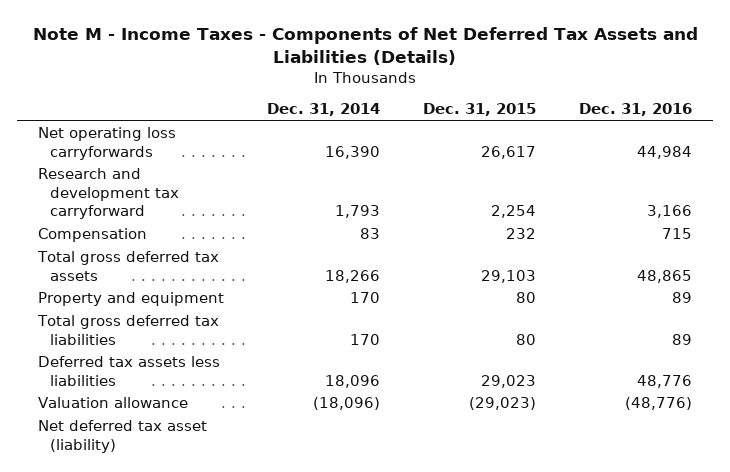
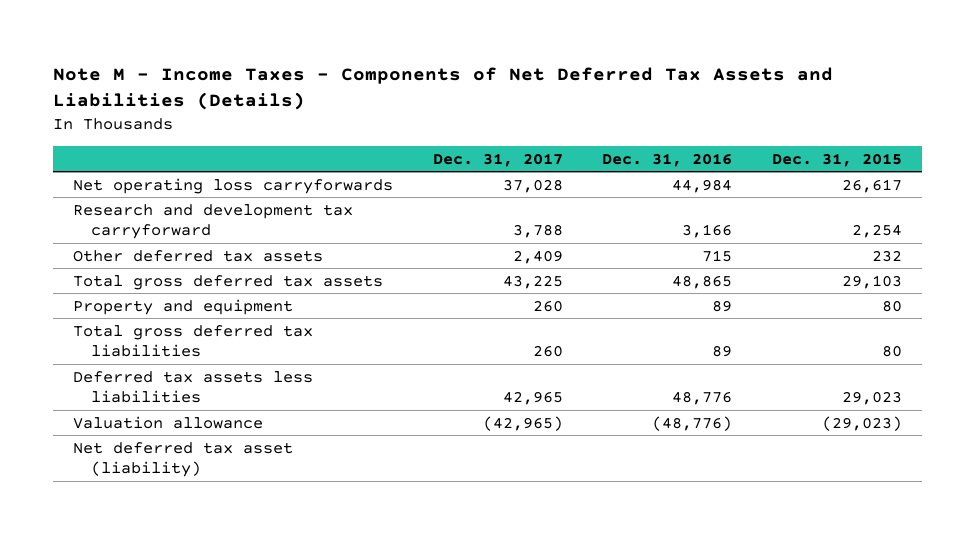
[267,103,381,117] Dec. 31, 2014 -> none
none -> [432,152,563,167] Dec. 31, 2017
[38,227,148,242] Compensation -> [73,249,324,262] Other deferred tax assets

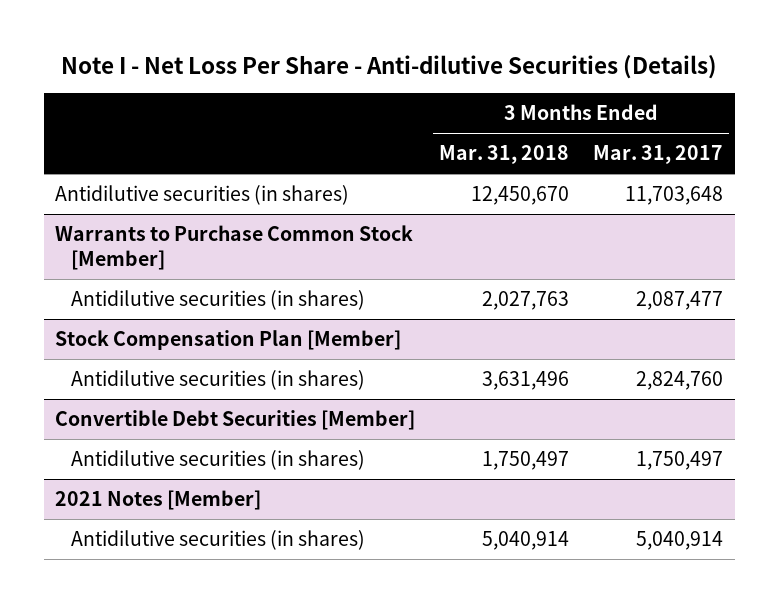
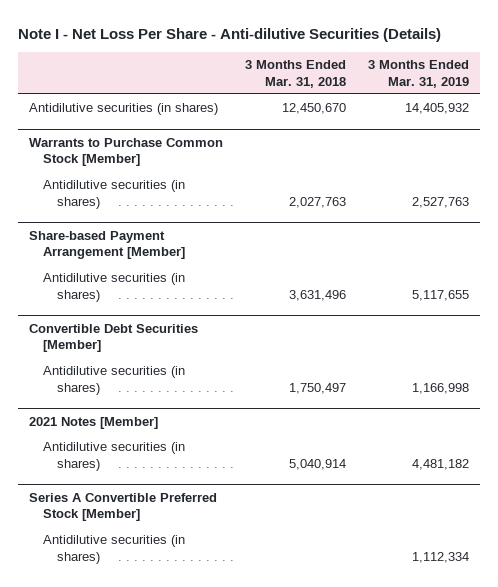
[592,145,723,165] Mar. 31, 2017 -> none
none -> [367,59,469,88] 3 Months Ended Mar. 31, 2019
[55,330,402,351] Stock Compensation Plan [Member] -> [29,230,186,260] Share-based Payment Arrangement [Member]
none -> [29,492,218,522] Series A Convertible Preferred Stock [Member]
none -> [43,535,186,564] Antidilutive securities (in shares)

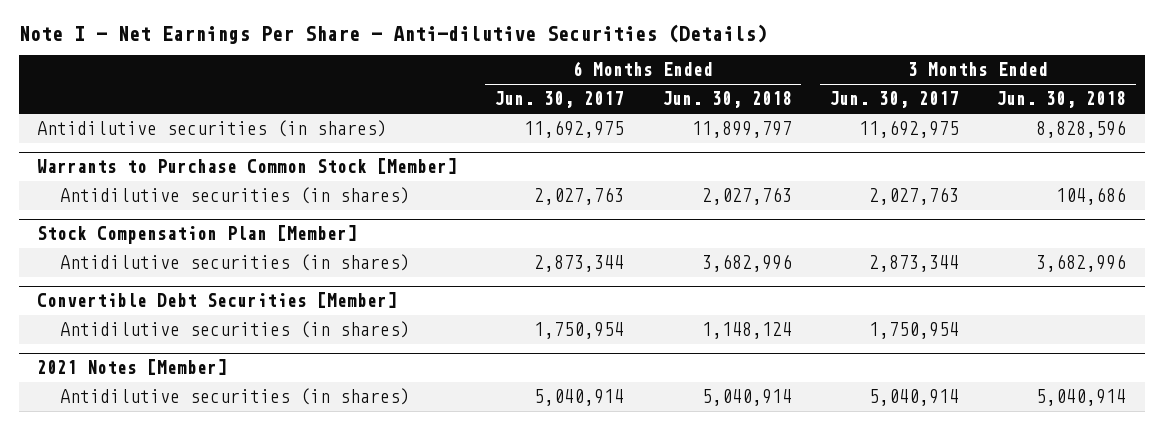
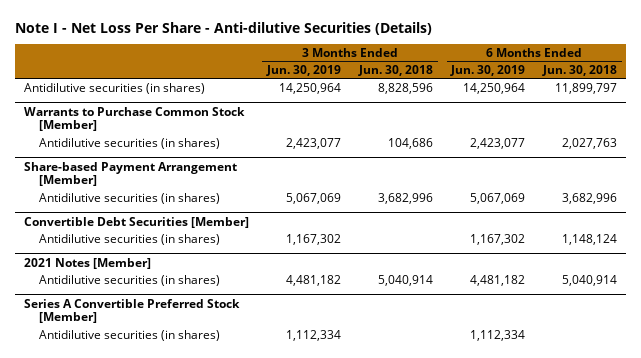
[18,23,767,44] Note I - Net Earnings Per Share - Anti-dilutive Securities (Details) -> [14,21,432,35] Note I - Net Loss Per Share - Anti-dilutive Securities (Details)
[494,91,625,109] Jun. 30, 2017 -> none
[828,91,959,109] Jun. 30, 2017 -> none
none -> [265,65,341,77] Jun. 30, 2019
none -> [450,65,526,77] Jun. 30, 2019
[37,225,358,245] Stock Compensation Plan [Member] -> [23,161,237,187] Share-based Payment Arrangement [Member]
none -> [23,298,240,324] Series A Convertible Preferred Stock [Member]
none -> [39,329,221,341] Antidilutive securities (in shares)

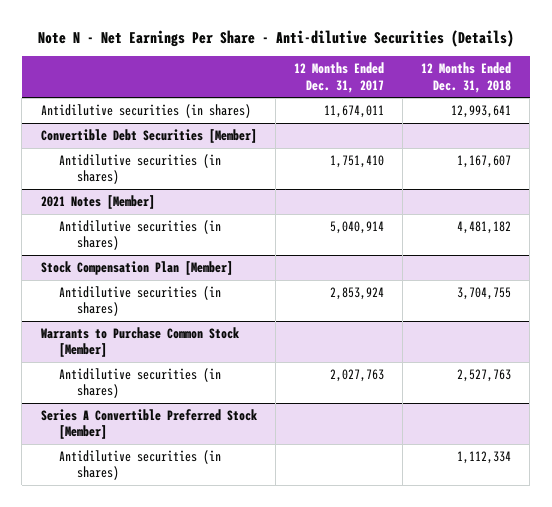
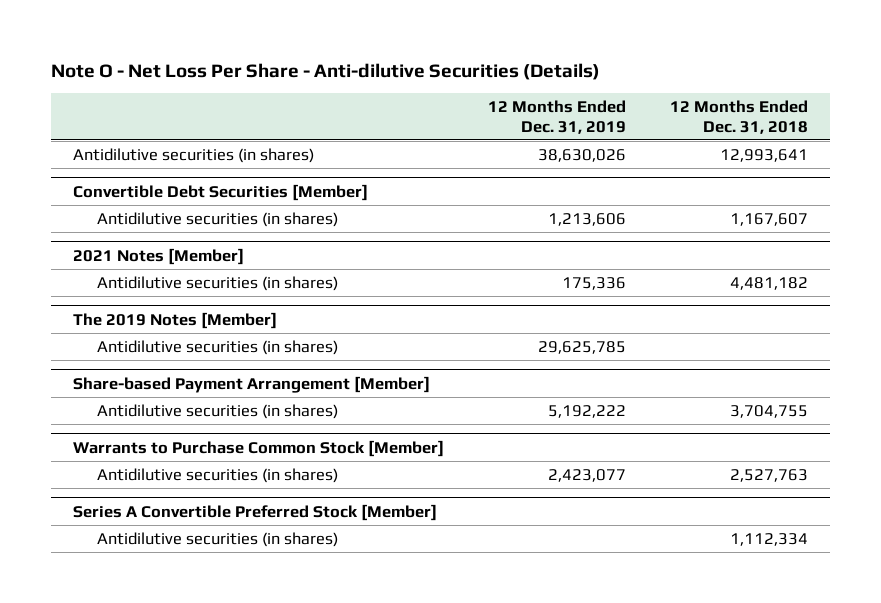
[37,29,514,47] Note N - Net Earnings Per Share - Anti-dilutive Securities (Details) -> [51,62,601,80] Note O - Net Loss Per Share - Anti-dilutive Securities (Details)
[293,62,384,93] 12 Months Ended Dec. 31, 2017 -> none
none -> [488,99,627,134] 12 Months Ended Dec. 31, 2019
none -> [73,311,278,329] The 2019 Notes [Member]
none -> [96,339,338,355] Antidilutive securities (in shares)
[40,260,233,275] Stock Compensation Plan [Member] -> [73,375,431,393] Share-based Payment Arrangement [Member]

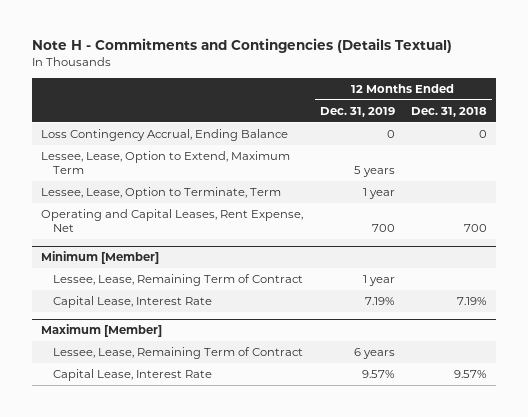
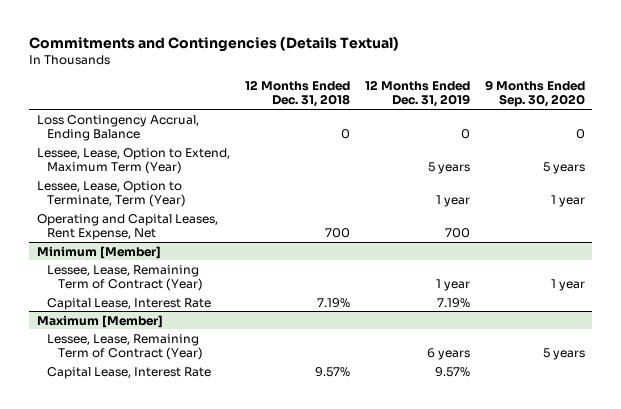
[32,38,453,54] Note H - Commitments and Contingencies (Details Textual) -> [28,36,399,52] Commitments and Contingencies (Details Textual)
none -> [484,80,585,108] 9 Months Ended Sep. 30, 2020
[40,151,290,175] Lessee, Lease, Option to Extend, Maximum Term -> [36,147,230,174] Lessee, Lease, Option to Extend, Maximum Term (Year)
[40,187,281,200] Lessee, Lease, Option to Terminate, Term -> [36,180,187,207] Lessee, Lease, Option to Terminate, Term (Year)
[52,274,303,287] Lessee, Lease, Remaining Term of Contract -> [47,264,203,291] Lessee, Lease, Remaining Term of Contract (Year)
[52,347,303,360] Lessee, Lease, Remaining Term of Contract -> [47,333,203,360] Lessee, Lease, Remaining Term of Contract (Year)

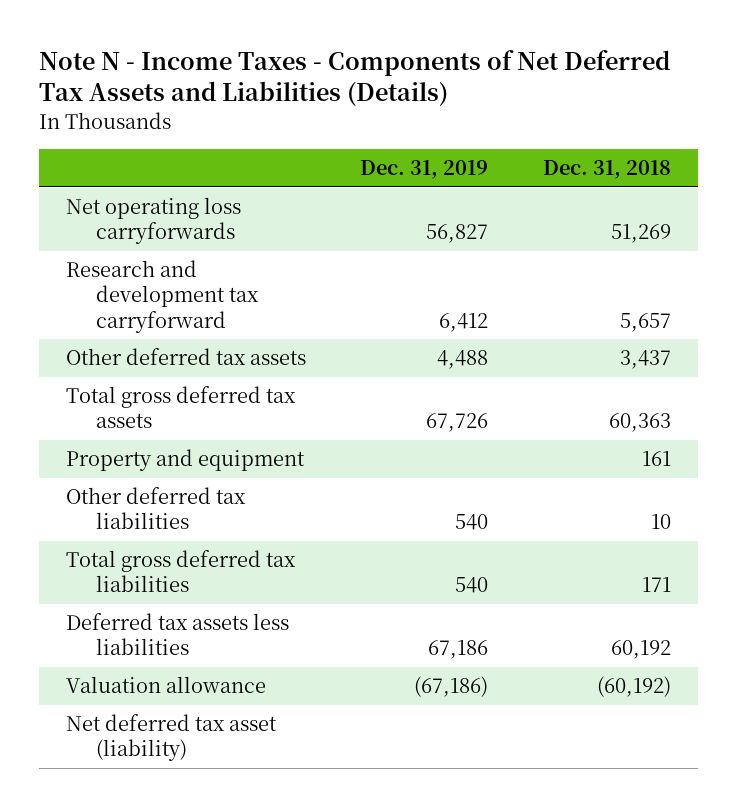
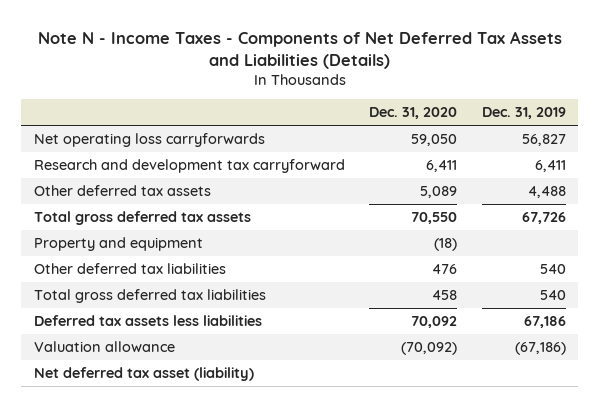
[542,160,671,180] Dec. 31, 2018 -> none
none -> [369,107,458,120] Dec. 31, 2020
[439,312,489,332] 6,412 -> [534,159,566,172] 6,411

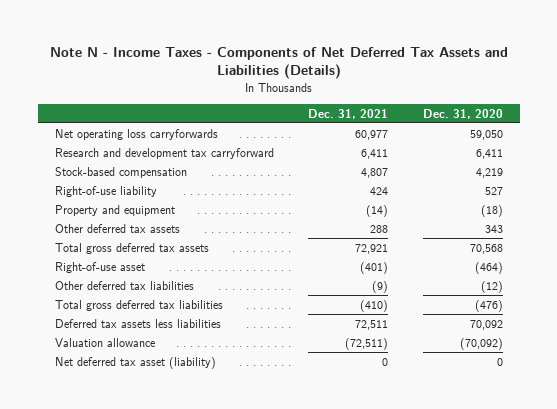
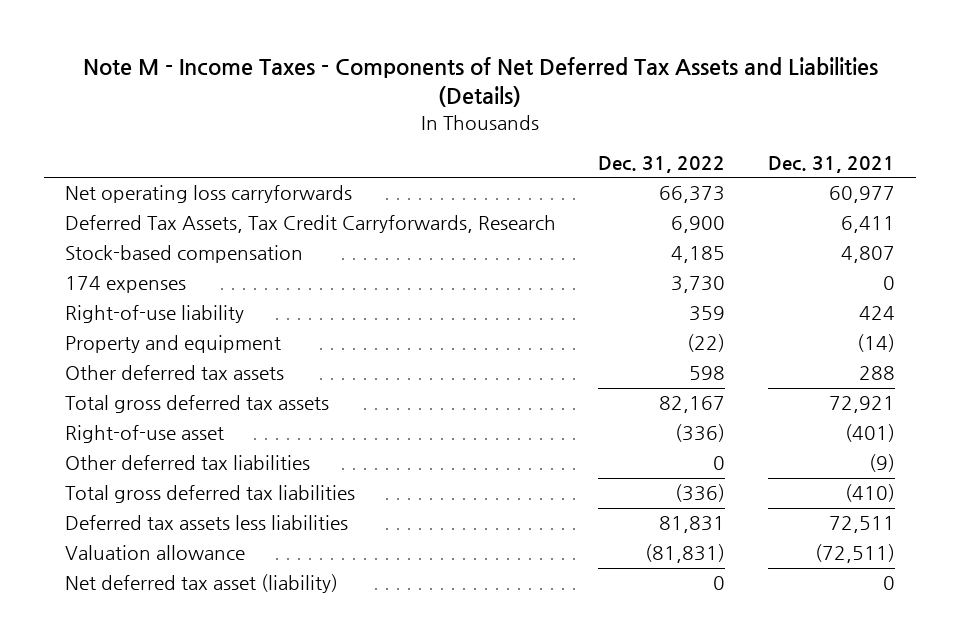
[49,46,508,80] Note N - Income Taxes - Components of Net Deferred Tax Assets and Liabilities (Details) -> [83,56,879,108] Note M - Income Taxes - Components of Net Deferred Tax Assets and Liabilities (Details)
[422,108,503,119] Dec. 31, 2020 -> none
none -> [598,156,726,174] Dec. 31, 2022
[54,147,274,159] Research and development tax carryforward -> [65,215,557,234] Deferred Tax Assets, Tax Credit Carryforwards, Research
none -> [65,276,187,294] 174 expenses

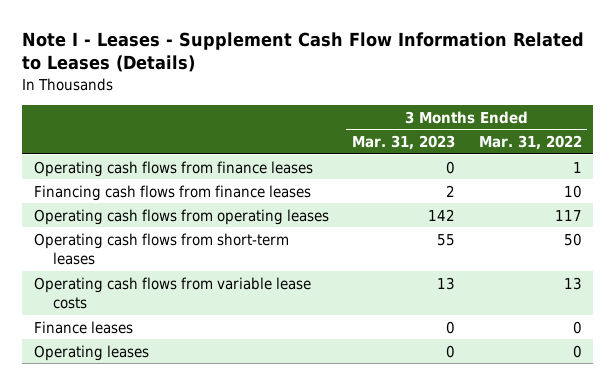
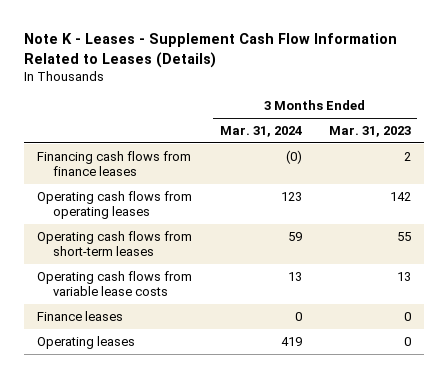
[22,31,585,73] Note I - Leases - Supplement Cash Flow Information Related to Leases (Details) -> [23,32,397,68] Note K - Leases - Supplement Cash Flow Information Related to Leases (Details)
[478,134,582,150] Mar. 31, 2022 -> none
none -> [219,125,302,137] Mar. 31, 2024
[33,160,313,177] Operating cash flows from finance leases -> none

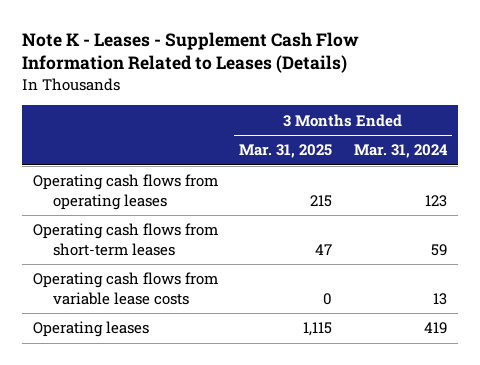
[328,125,411,137] Mar. 31, 2023 -> none
none -> [239,144,333,159] Mar. 31, 2025
[37,150,192,176] Financing cash flows from finance leases -> none
[37,310,124,321] Finance leases -> none

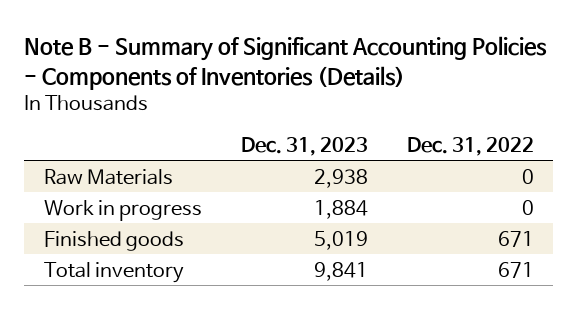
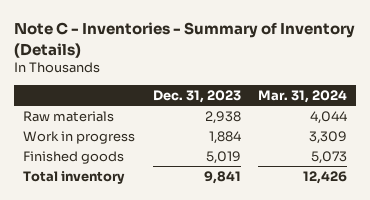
[24,35,548,90] Note B - Summary of Significant Accounting Policies - Components of Inventories (Details) -> [14,22,356,58] Note C - Inventories - Summary of Inventory (Details)
[406,136,534,156] Dec. 31, 2022 -> none
none -> [258,89,348,103] Mar. 31, 2024
[43,168,173,185] Raw Materials -> [23,110,115,122] Raw materials

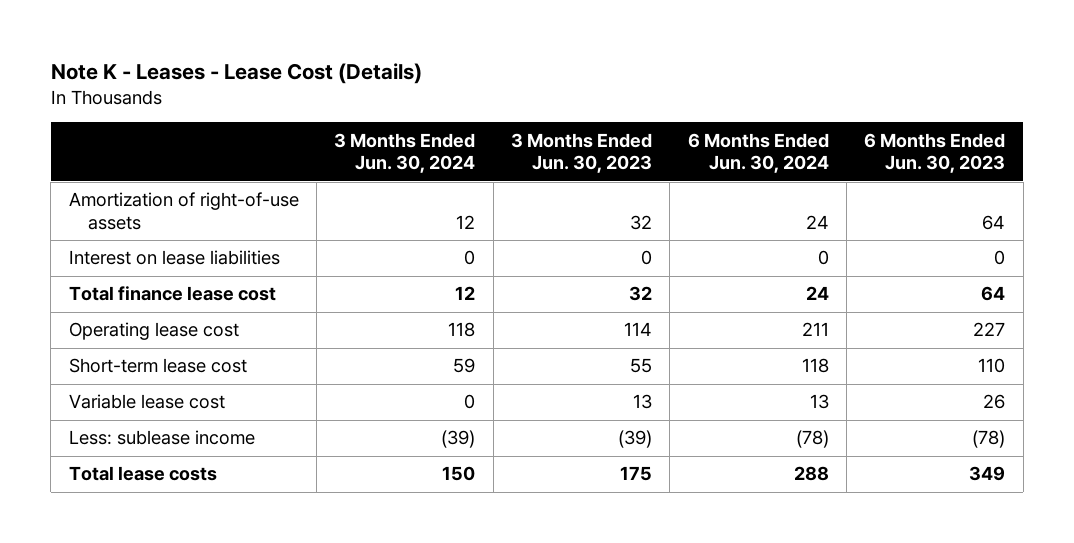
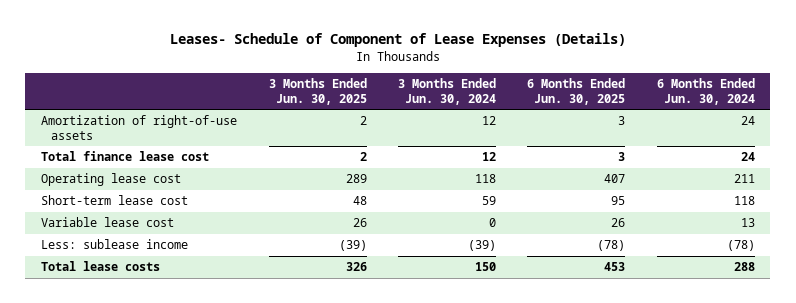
[50,63,422,85] Note K - Leases - Lease Cost (Details) -> [169,33,626,48] Leases- Schedule of Component of Lease Expenses (Details)
[510,132,652,174] 3 Months Ended Jun. 30, 2023 -> none
[864,132,1006,174] 6 Months Ended Jun. 30, 2023 -> none
none -> [268,78,367,105] 3 Months Ended Jun. 30, 2025
none -> [527,78,626,105] 6 Months Ended Jun. 30, 2025
[68,250,280,266] Interest on lease liabilities -> none

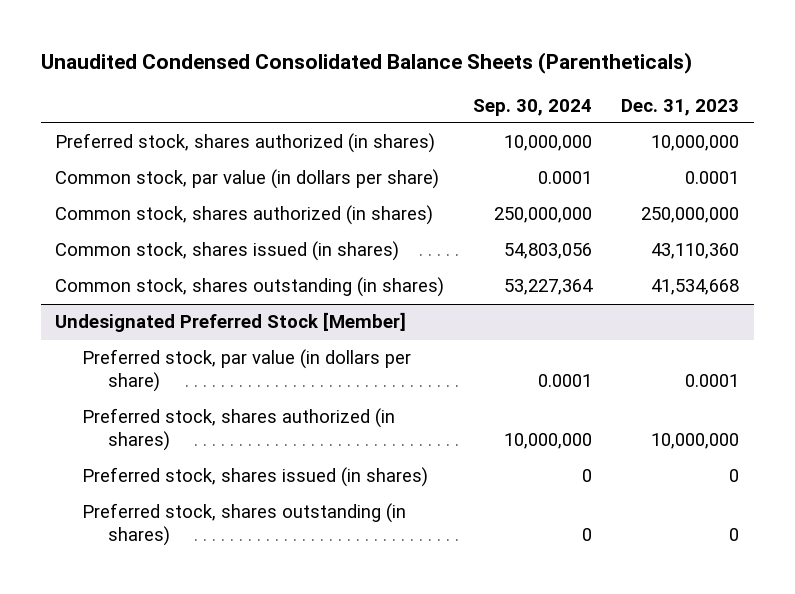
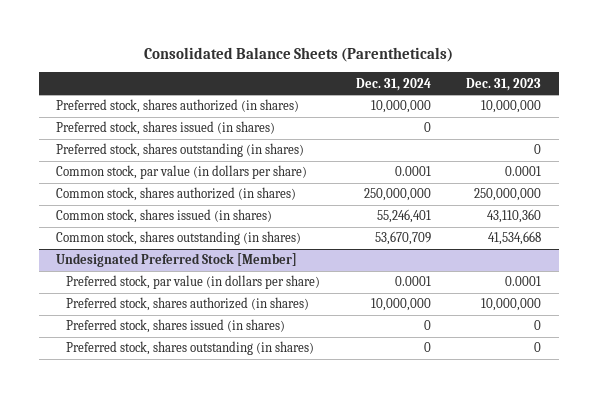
[40,52,692,75] Unaudited Condensed Consolidated Balance Sheets (Parentheticals) -> [143,47,453,63] Consolidated Balance Sheets (Parentheticals)
[473,98,593,116] Sep. 30, 2024 -> none
none -> [355,77,431,91] Dec. 31, 2024
none -> [56,121,276,136] Preferred stock, shares issued (in shares)
none -> [56,143,305,158] Preferred stock, shares outstanding (in shares)

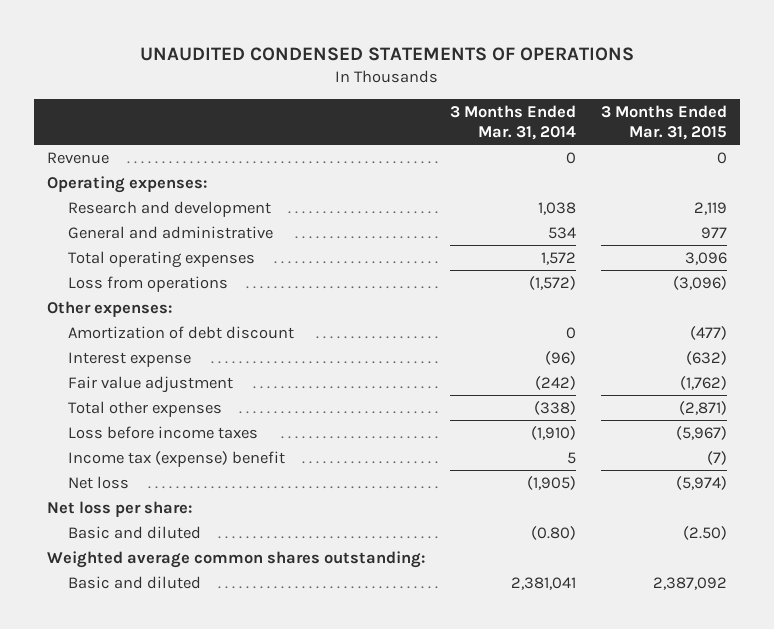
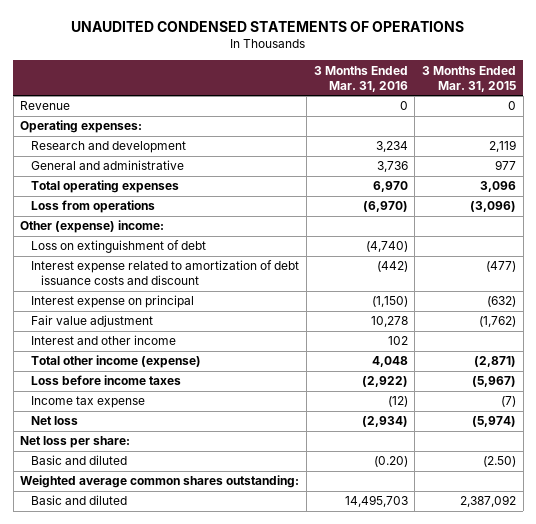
[450,104,577,140] 3 Months Ended Mar. 31, 2014 -> none
none -> [313,65,408,92] 3 Months Ended Mar. 31, 2016
[46,300,172,317] Other expenses: -> [20,220,165,234] Other (expense) income:
none -> [30,240,206,254] Loss on extinguishment of debt
[67,325,294,339] Amortization of debt discount -> [30,260,299,286] Interest expense related to amortization of debt issuance costs and discount
[67,351,191,367] Interest expense -> [30,295,194,309] Interest expense on principal
none -> [30,335,176,346] Interest and other income
[67,400,222,417] Total other expenses -> [30,355,201,369] Total other income (expense)
[67,450,285,467] Income tax (expense) benefit -> [30,396,145,409] Income tax expense

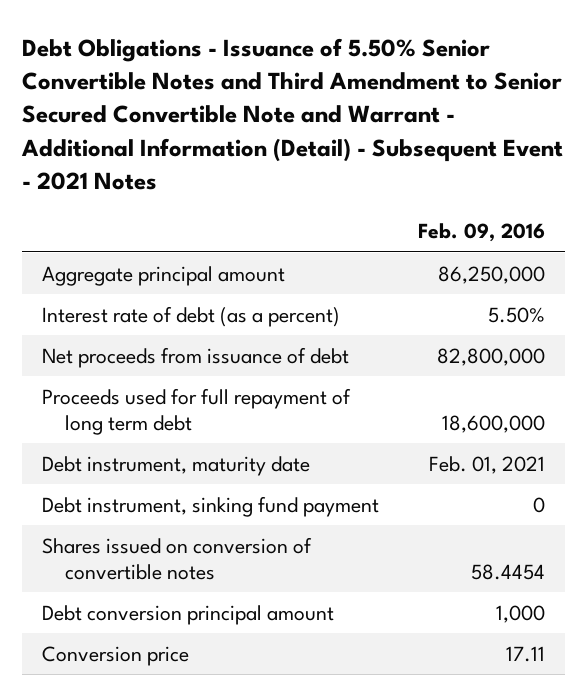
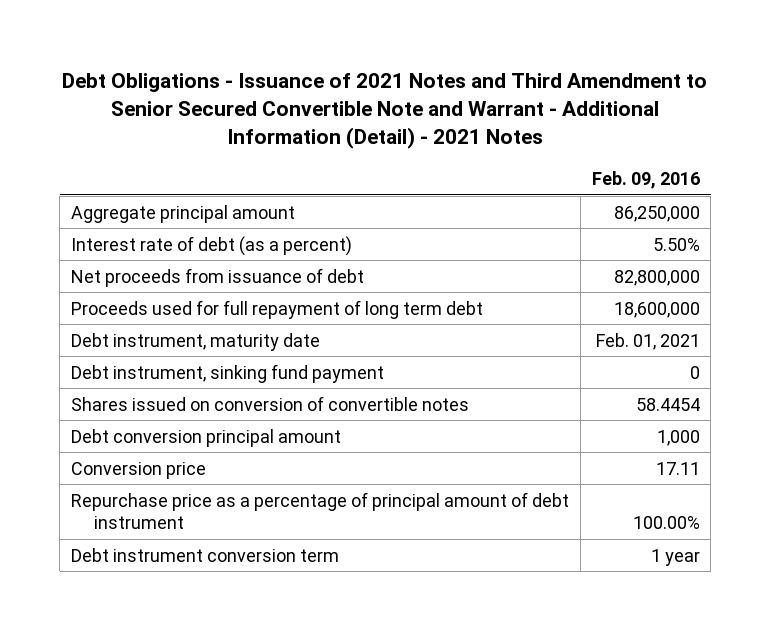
[21,37,564,190] Debt Obligations - Issuance of 5.50% Senior Convertible Notes and Third Amendment to Senior Secured Convertible Note and Warrant - Additional Information (Detail) - Subsequent Event - 2021 Notes -> [62,73,708,150] Debt Obligations - Issuance of 2021 Notes and Third Amendment to Senior Secured Convertible Note and Warrant - Additional Information (Detail) - 2021 Notes
none -> [71,491,570,530] Repurchase price as a percentage of principal amount of debt instrument
none -> [71,547,340,562] Debt instrument conversion term

